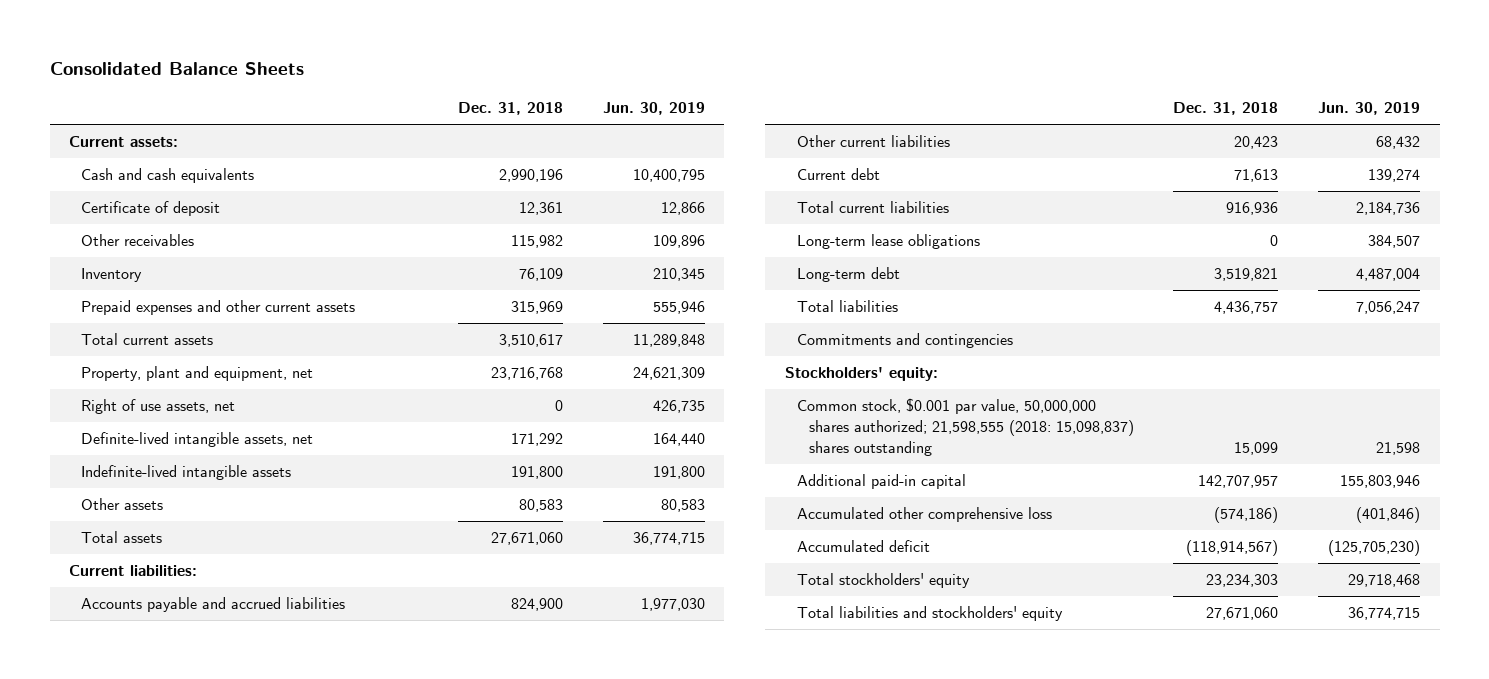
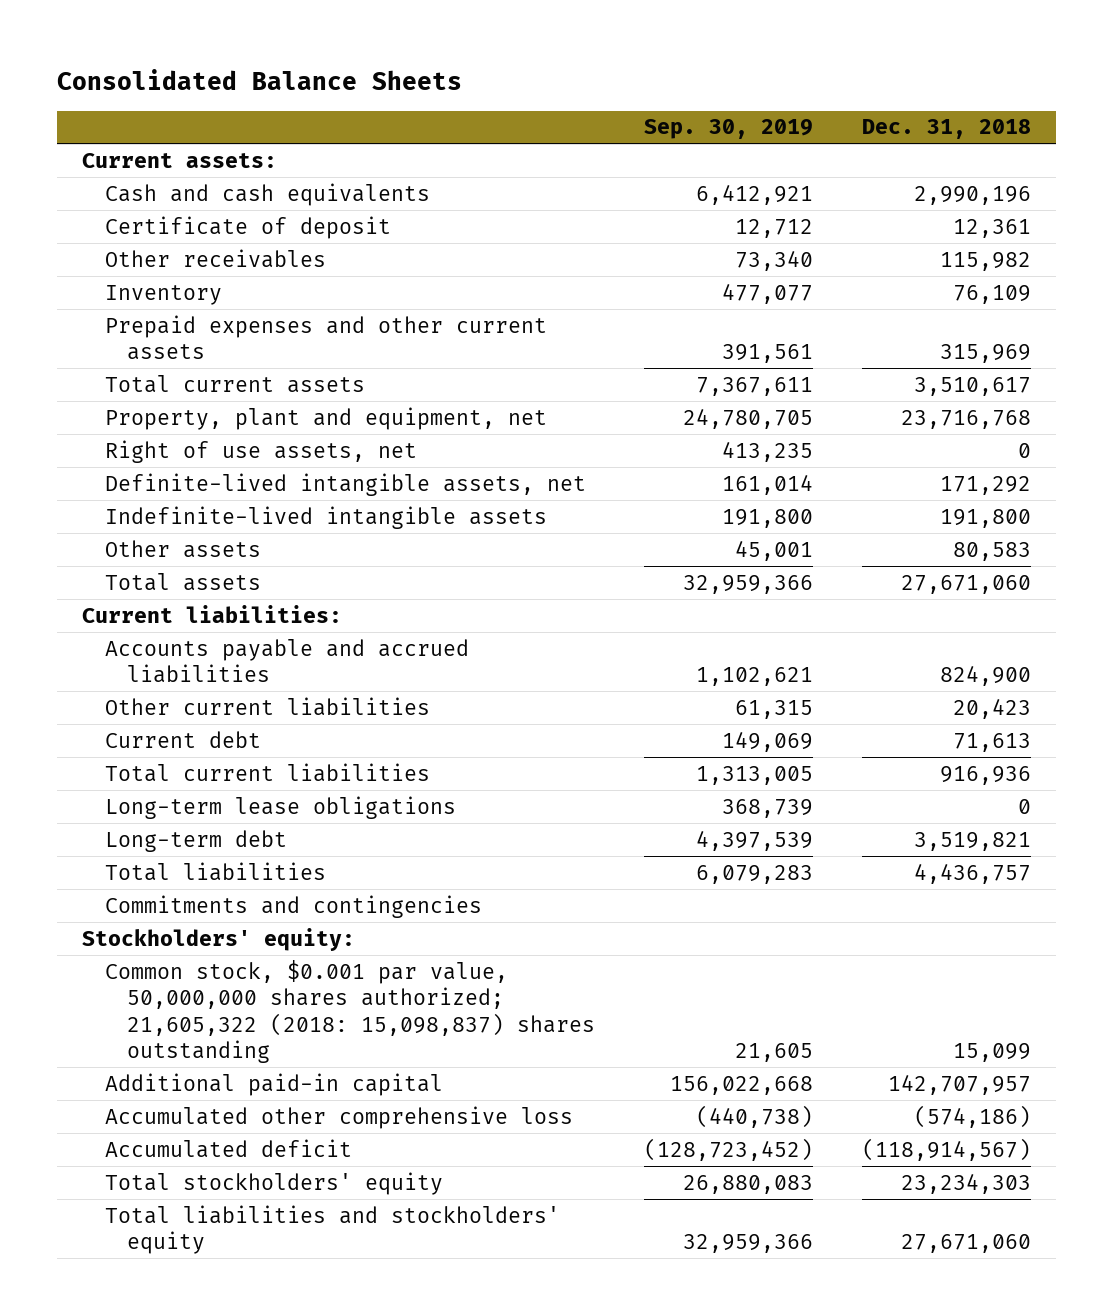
[602,102,705,116] Jun. 30, 2019 -> none
none -> [644,119,814,140] Sep. 30, 2019
[796,398,1134,456] Common stock, $0.001 par value, 50,000,000 shares authorized; 21,598,555 (2018: 15,098,837) shares outstanding -> [104,959,596,1064] Common stock, $0.001 par value, 50,000,000 shares authorized; 21,605,322 (2018: 15,098,837) shares outstanding

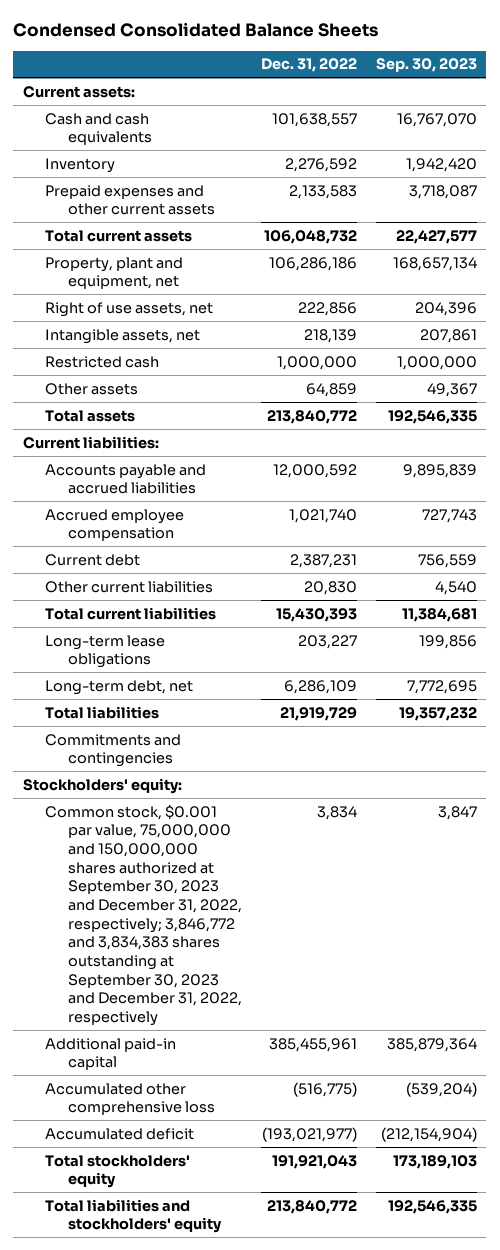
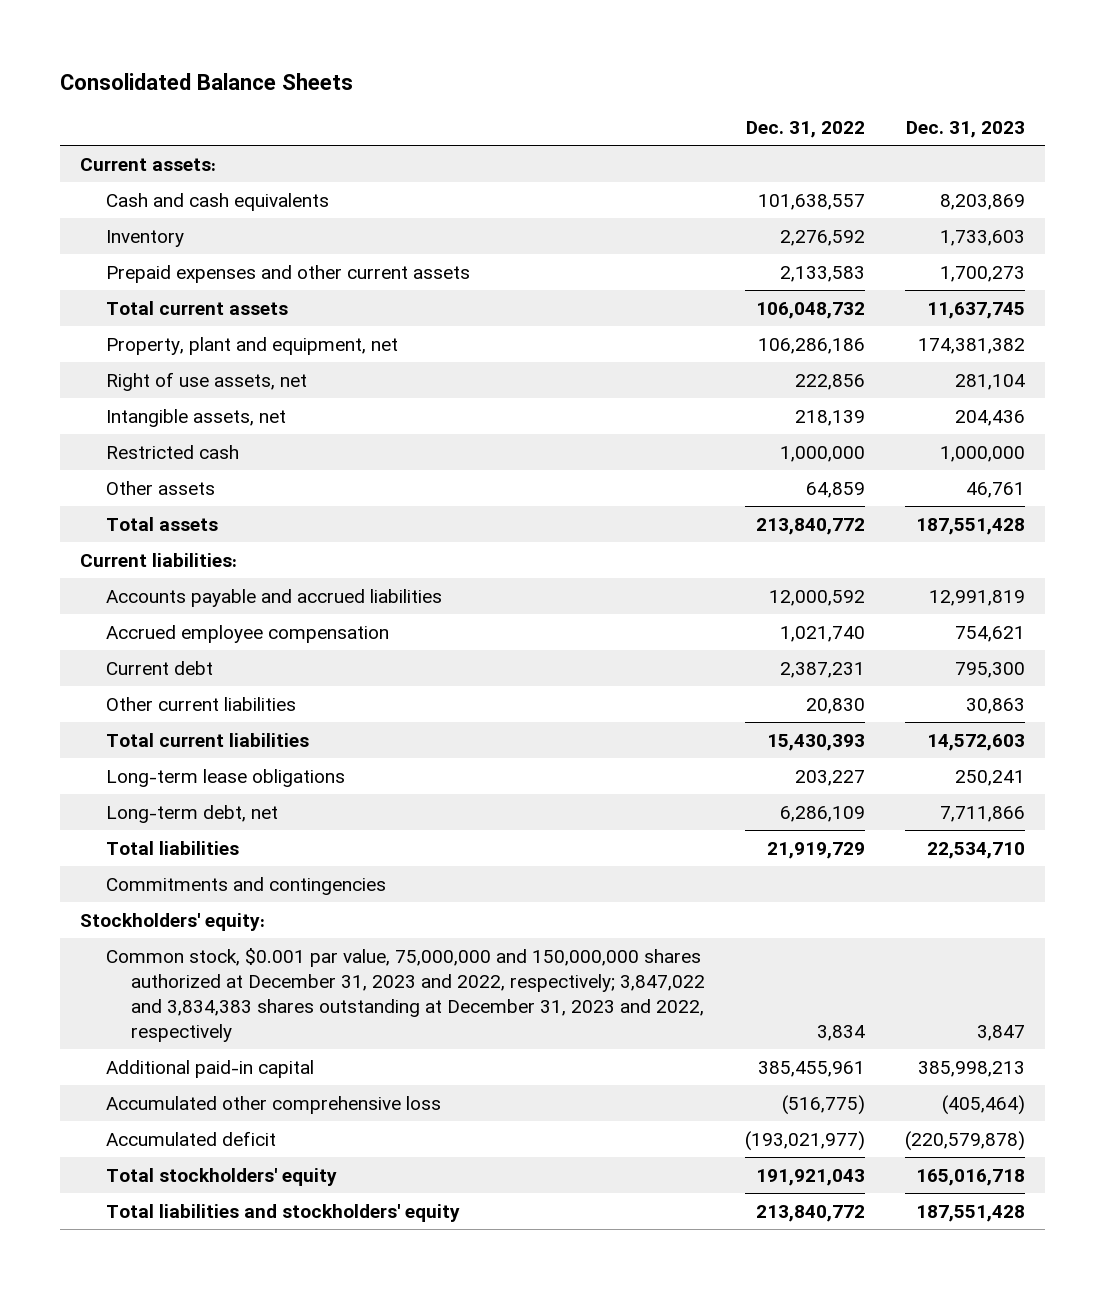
[13,21,379,37] Condensed Consolidated Balance Sheets -> [60,72,354,90] Consolidated Balance Sheets
[375,58,477,73] Sep. 30, 2023 -> none
none -> [905,120,1025,138] Dec. 31, 2023
[45,804,243,1026] Common stock, $0.001 par value, 75,000,000 and 150,000,000 shares authorized at September 30, 2023 and December 31, 2022, respectively; 3,846,772 and 3,834,383 shares outstanding at September 30, 2023 and December 31, 2022, respectively -> [105,947,706,1042] Common stock, $0.001 par value, 75,000,000 and 150,000,000 shares authorized at December 31, 2023 and 2022, respectively; 3,847,022 and 3,834,383 shares outstanding at December 31, 2023 and 2022, respectively

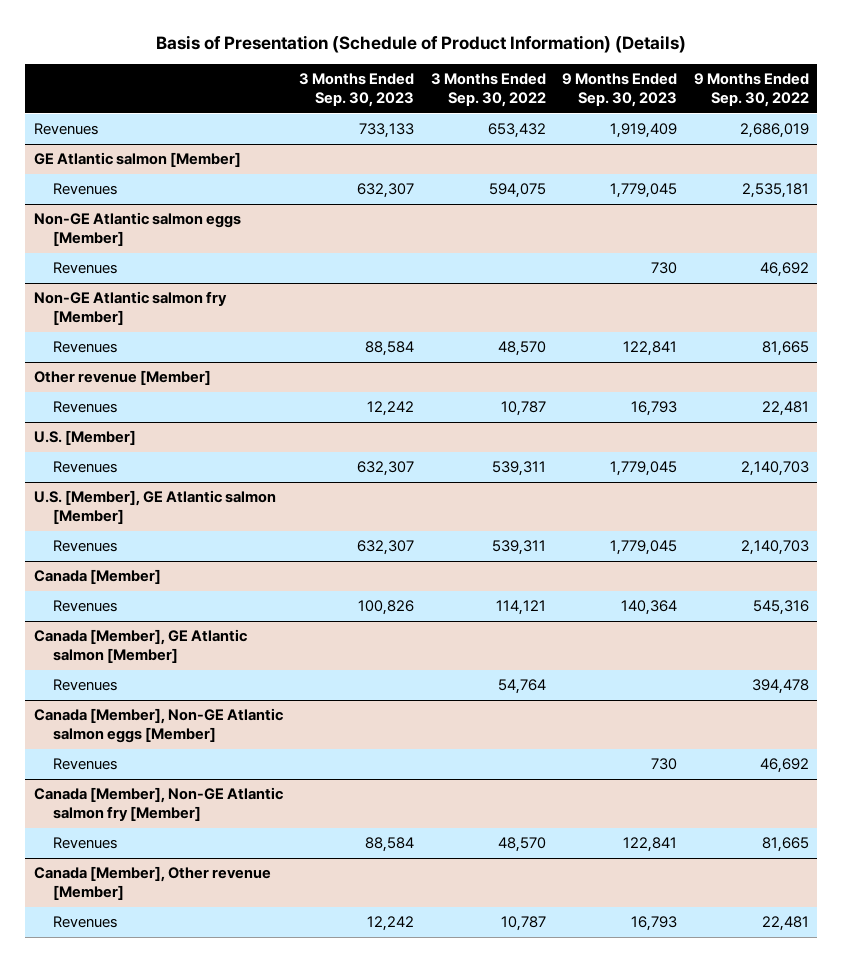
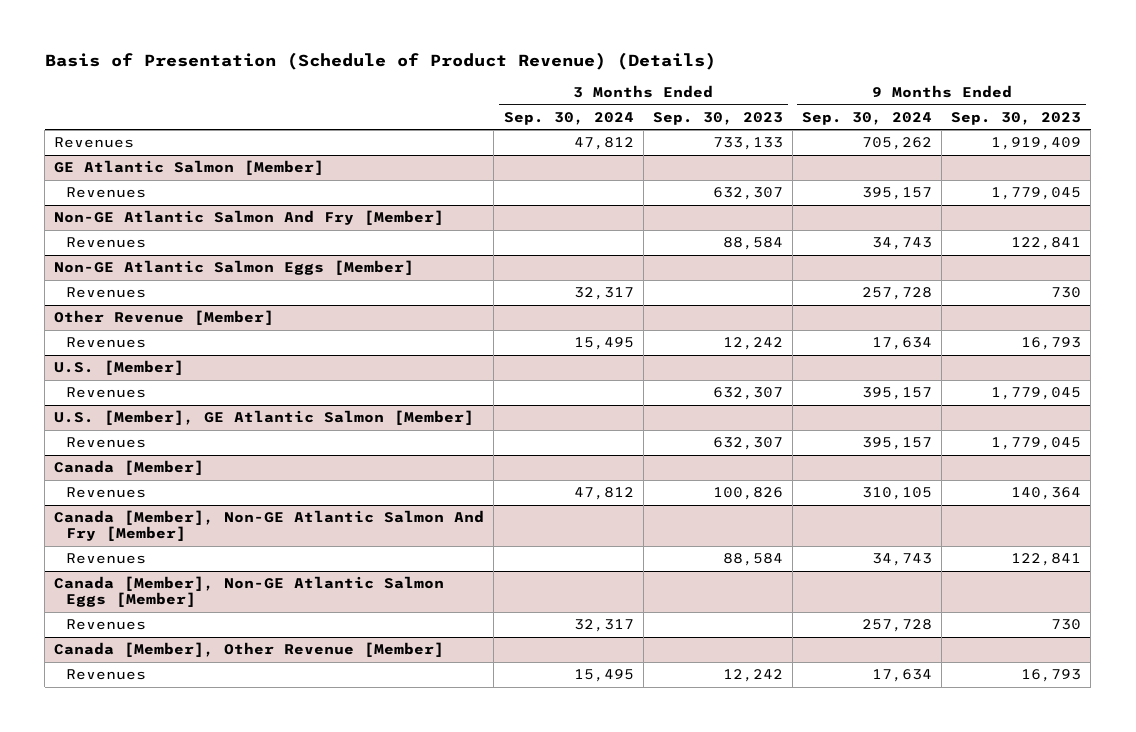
[156,34,687,53] Basis of Presentation (Schedule of Product Information) (Details) -> [44,52,716,71] Basis of Presentation (Schedule of Product Revenue) (Details)
[430,73,546,108] 3 Months Ended Sep. 30, 2022 -> none
[693,73,809,108] 9 Months Ended Sep. 30, 2022 -> none
none -> [503,111,634,125] Sep. 30, 2024
none -> [802,111,933,125] Sep. 30, 2024
[33,152,241,168] GE Atlantic salmon [Member] -> [54,160,325,176] GE Atlantic Salmon [Member]
[33,212,241,247] Non-GE Atlantic salmon eggs [Member] -> none
[53,262,118,275] Revenues -> none
[33,291,227,326] Non-GE Atlantic salmon fry [Member] -> [54,210,445,226] Non-GE Atlantic Salmon And Fry [Member]
none -> [54,260,415,276] Non-GE Atlantic Salmon Eggs [Member]
none -> [66,287,147,299] Revenues
[33,370,211,386] Other revenue [Member] -> [54,310,275,326] Other Revenue [Member]
[33,490,276,525] U.S. [Member], GE Atlantic salmon [Member] -> [54,410,475,426] U.S. [Member], GE Atlantic Salmon [Member]
[33,629,247,664] Canada [Member], GE Atlantic salmon [Member] -> none
[53,679,118,692] Revenues -> none
[33,708,283,744] Canada [Member], Non-GE Atlantic salmon eggs [Member] -> none
[53,758,118,771] Revenues -> none
[33,787,283,822] Canada [Member], Non-GE Atlantic salmon fry [Member] -> [54,510,485,542] Canada [Member], Non-GE Atlantic Salmon And Fry [Member]
none -> [54,576,445,608] Canada [Member], Non-GE Atlantic Salmon Eggs [Member]
none -> [66,619,147,631] Revenues
[33,866,271,901] Canada [Member], Other revenue [Member] -> [54,642,445,658] Canada [Member], Other Revenue [Member]

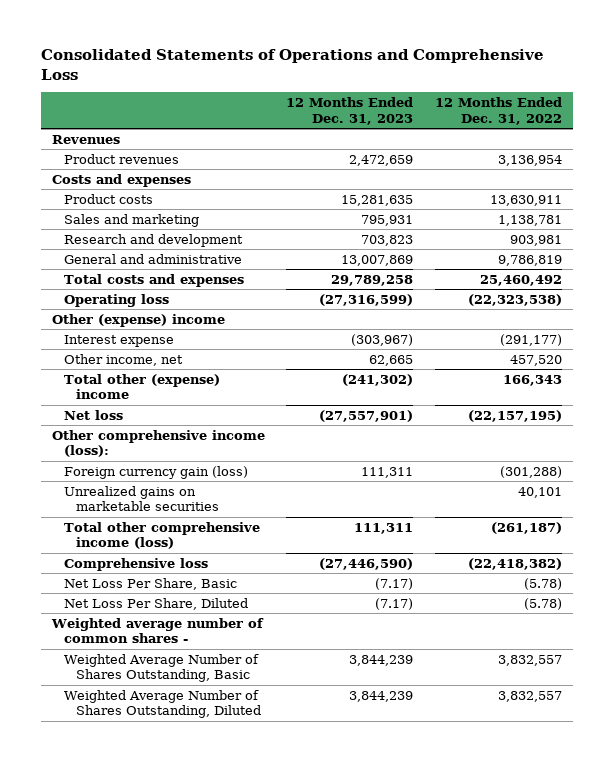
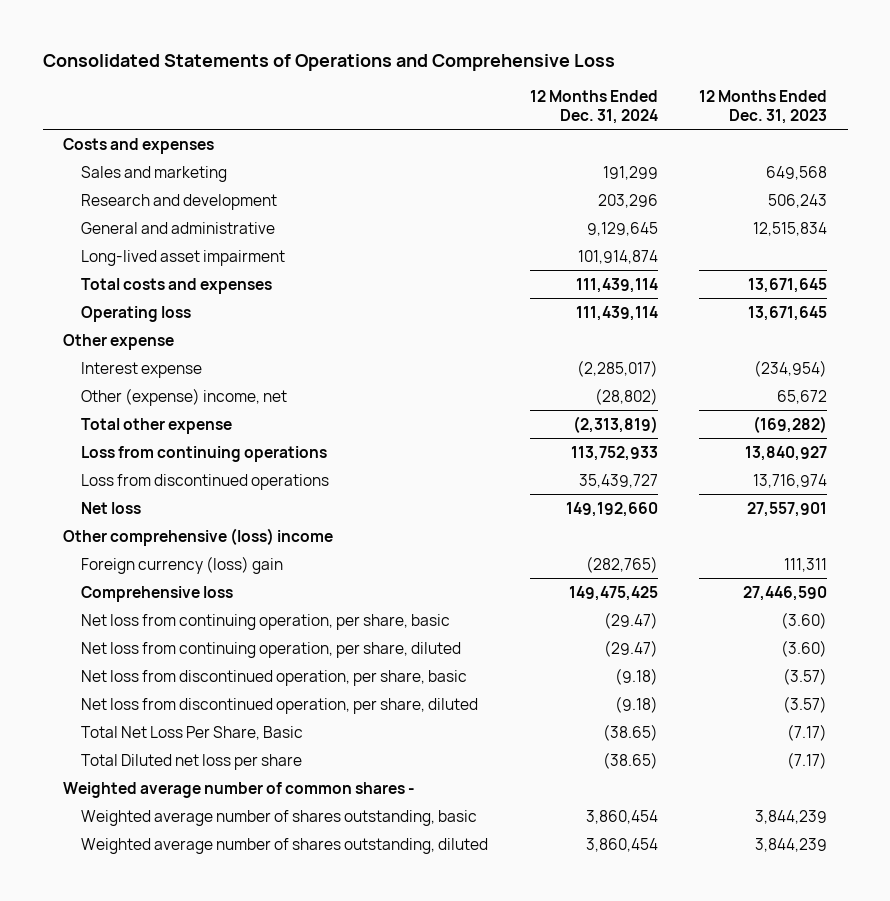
[434,96,562,125] 12 Months Ended Dec. 31, 2022 -> none
none -> [529,90,658,124] 12 Months Ended Dec. 31, 2024
[51,134,120,144] Revenues -> none
[64,153,180,164] Product revenues -> none
[64,193,154,204] Product costs -> none
[64,485,220,512] Unrealized gains on marketable securities -> none
[64,521,261,550] Total other comprehensive income (loss) -> none
[361,214,414,226] 795,931 -> [766,165,828,180] 649,568
[361,234,414,246] 703,823 -> [768,193,828,208] 506,243
[341,254,414,266] 13,007,869 -> [753,221,828,236] 12,515,834
none -> [81,249,286,266] Long-lived asset impairment
[331,274,414,286] 29,789,258 -> [748,277,828,293] 13,671,645
[319,293,414,306] (27,316,599) -> [748,305,828,321] 13,671,645
[51,313,225,327] Other (expense) income -> [63,333,175,350] Other expense
[351,333,414,346] (303,967) -> [754,359,828,377] (234,954)
[64,353,184,366] Other income, net -> [81,387,288,406] Other (expense) income, net
[369,354,414,366] 62,665 -> [777,389,828,404] 65,672
[64,373,221,400] Total other (expense) income -> [81,417,233,434] Total other expense
[342,373,414,386] (241,302) -> [753,415,828,433] (169,282)
none -> [81,445,328,462] Loss from continuing operations
none -> [81,473,330,490] Loss from discontinued operations
[319,409,414,422] (27,557,901) -> [747,501,828,517] 27,557,901
[51,429,265,458] Other comprehensive income (loss): -> [63,527,334,546] Other comprehensive (loss) income
[64,465,249,479] Foreign currency gain (loss) -> [81,555,284,574] Foreign currency (loss) gain
[319,557,414,570] (27,446,590) -> [743,585,828,601] 27,446,590
none -> [81,613,451,630] Net loss from continuing operation, per share, basic
none -> [81,641,462,658] Net loss from continuing operation, per share, diluted
none -> [81,669,468,686] Net loss from discontinued operation, per share, basic
none -> [81,697,479,714] Net loss from discontinued operation, per share, diluted
[64,577,238,590] Net Loss Per Share, Basic -> [81,725,304,740] Total Net Loss Per Share, Basic
[64,597,249,610] Net Loss Per Share, Diluted -> [81,753,303,770] Total Diluted net loss per share
[64,653,260,683] Weighted Average Number of Shares Outstanding, Basic -> [81,809,478,826] Weighted average number of shares outstanding, basic
[64,689,262,719] Weighted Average Number of Shares Outstanding, Diluted -> [81,837,489,854] Weighted average number of shares outstanding, diluted

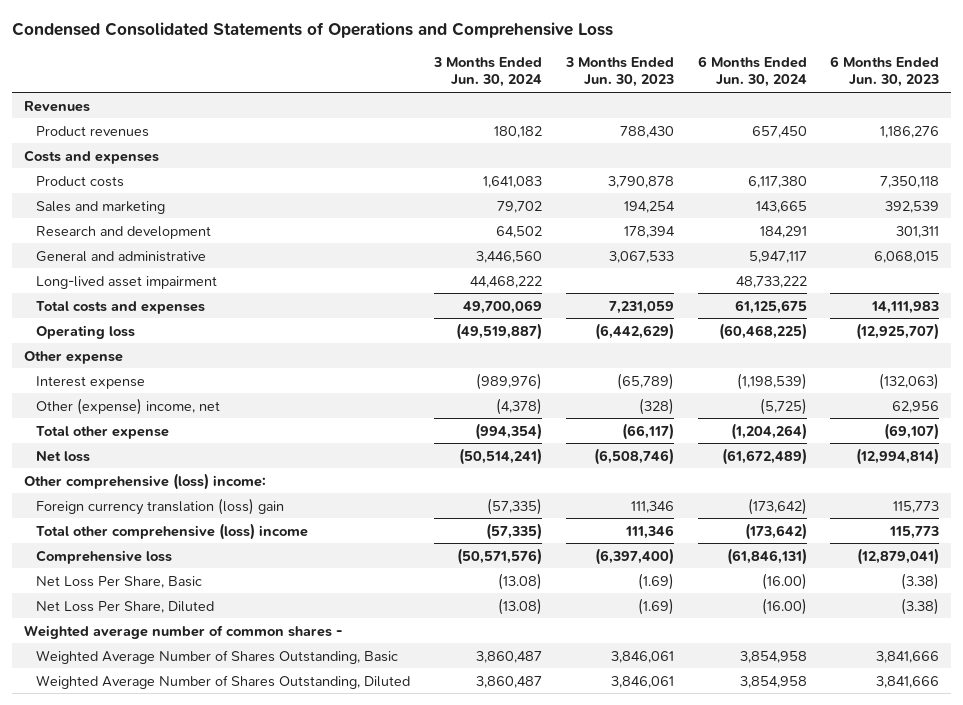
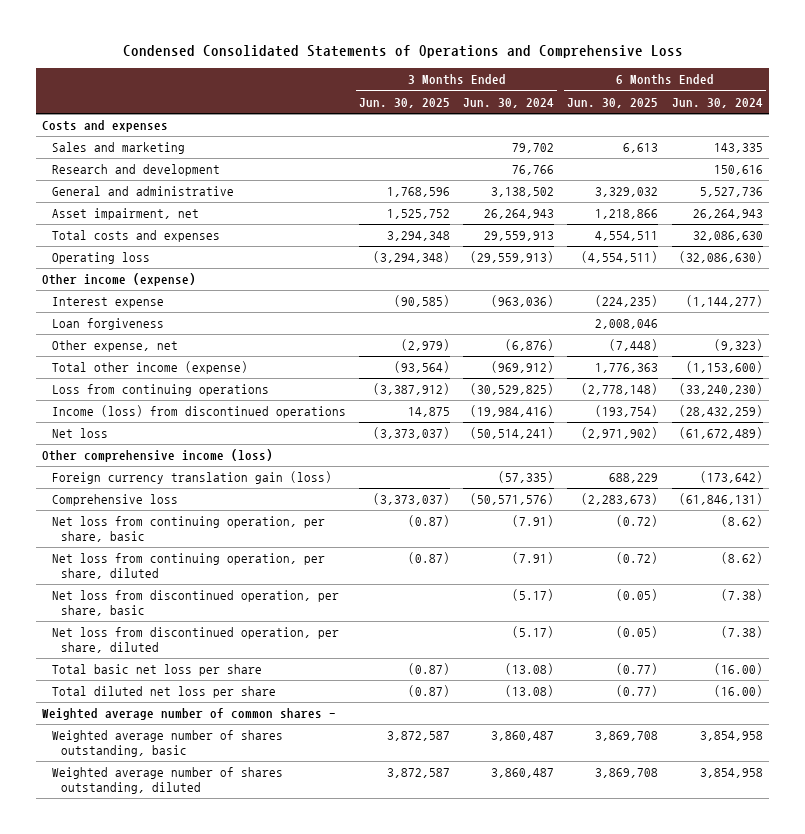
[564,56,674,88] 3 Months Ended Jun. 30, 2023 -> none
[830,55,940,88] 6 Months Ended Jun. 30, 2023 -> none
none -> [358,97,450,108] Jun. 30, 2025
none -> [567,97,659,108] Jun. 30, 2025
[23,100,90,112] Revenues -> none
[35,125,149,137] Product revenues -> none
[35,175,124,187] Product costs -> none
[35,275,217,289] Long-lived asset impairment -> none
[755,200,807,213] 143,665 -> [713,143,763,154] 143,335
[495,225,542,238] 64,502 -> [512,165,555,176] 76,766
[759,225,807,238] 184,291 -> [713,165,763,176] 150,616
[475,250,542,263] 3,446,560 -> [491,187,555,198] 3,138,502
[748,250,807,263] 5,947,117 -> [699,187,763,198] 5,527,736
none -> [51,208,199,221] Asset impairment, net
[462,299,542,314] 49,700,069 -> [484,231,555,242] 29,559,913
[734,299,807,314] 61,125,675 -> [692,231,763,242] 32,086,630
[455,322,542,340] (49,519,887) -> [470,251,555,264] (29,559,913)
[718,322,807,340] (60,468,225) -> [678,251,763,264] (32,086,630)
[23,350,123,364] Other expense -> [42,273,197,287] Other income (expense)
[475,372,542,390] (989,976) -> [491,295,555,308] (963,036)
[736,372,807,390] (1,198,539) -> [685,295,763,308] (1,144,277)
none -> [51,318,164,331] Loan forgiveness
[35,397,220,415] Other (expense) income, net -> [51,340,178,353] Other expense, net
[495,397,542,415] (4,378) -> [505,339,555,352] (6,876)
[759,397,807,415] (5,725) -> [713,339,763,352] (9,323)
[35,425,169,439] Total other expense -> [51,361,248,375] Total other income (expense)
[474,422,542,440] (994,354) -> [491,361,555,374] (969,912)
[730,422,807,440] (1,204,264) -> [685,361,763,374] (1,153,600)
none -> [51,384,269,397] Loss from continuing operations
none -> [51,405,346,419] Income (loss) from discontinued operations
[35,522,308,540] Total other comprehensive (loss) income -> none
[23,472,266,490] Other comprehensive (loss) income: -> [42,449,274,463] Other comprehensive income (loss)
[35,497,284,515] Foreign currency translation (loss) gain -> [51,471,332,485] Foreign currency translation gain (loss)
none -> [51,516,325,543] Net loss from continuing operation, per share, basic
none -> [51,553,325,580] Net loss from continuing operation, per share, diluted
none -> [51,590,339,617] Net loss from discontinued operation, per share, basic
none -> [51,627,339,654] Net loss from discontinued operation, per share, diluted
[35,575,202,588] Net Loss Per Share, Basic -> [51,664,262,677] Total basic net loss per share
[35,600,214,613] Net Loss Per Share, Diluted -> [51,686,276,699] Total diluted net loss per share
[35,649,398,664] Weighted Average Number of Shares Outstanding, Basic -> [51,730,283,758] Weighted average number of shares outstanding, basic
[35,674,410,689] Weighted Average Number of Shares Outstanding, Diluted -> [51,767,283,795] Weighted average number of shares outstanding, diluted

